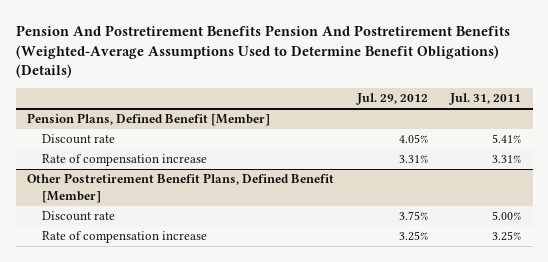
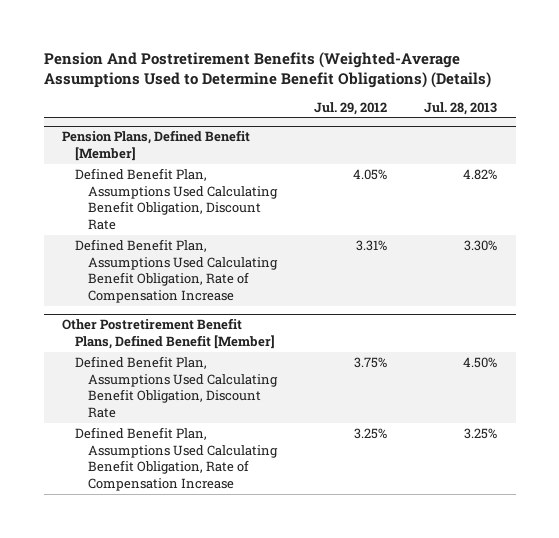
[15,24,510,79] Pension And Postretirement Benefits Pension And Postretirement Benefits (Weighted-Average Assumptions Used to Determine Benefit Obligations) (Details) -> [43,51,491,88] Pension And Postretirement Benefits (Weighted-Average Assumptions Used to Determine Benefit Obligations) (Details)
[449,93,522,106] Jul. 31, 2011 -> none
none -> [424,101,498,115] Jul. 28, 2013
[42,134,116,145] Discount rate -> [75,168,279,230] Defined Benefit Plan, Assumptions Used Calculating Benefit Obligation, Discount Rate
[42,154,208,167] Rate of compensation increase -> [75,239,279,303] Defined Benefit Plan, Assumptions Used Calculating Benefit Obligation, Rate of Compensation Increase
[42,211,116,222] Discount rate -> [75,356,279,418] Defined Benefit Plan, Assumptions Used Calculating Benefit Obligation, Discount Rate
[42,231,208,244] Rate of compensation increase -> [75,427,279,491] Defined Benefit Plan, Assumptions Used Calculating Benefit Obligation, Rate of Compensation Increase

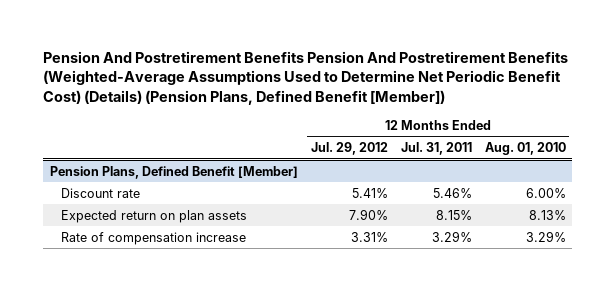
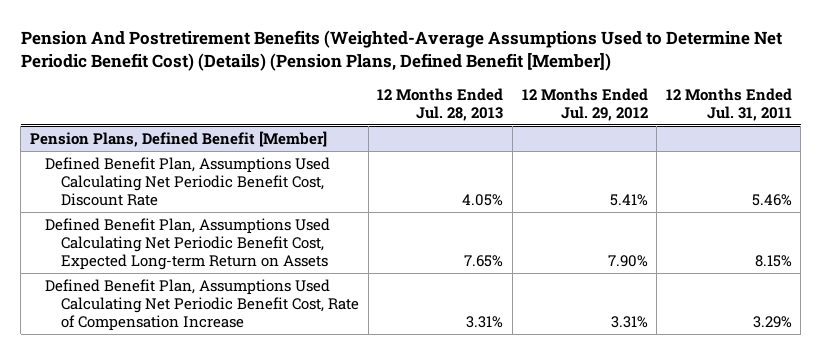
[43,50,569,106] Pension And Postretirement Benefits Pension And Postretirement Benefits (Weighted-Average Assumptions Used to Determine Net Periodic Benefit Cost) (Details) (Pension Plans, Defined Benefit [Member]) -> [20,29,782,71] Pension And Postretirement Benefits (Weighted-Average Assumptions Used to Determine Net Periodic Benefit Cost) (Details) (Pension Plans, Defined Benefit [Member])
[484,142,566,156] Aug. 01, 2010 -> none
none -> [377,87,504,121] 12 Months Ended Jul. 28, 2013
[60,187,140,198] Discount rate -> [45,156,331,207] Defined Benefit Plan, Assumptions Used Calculating Net Periodic Benefit Cost, Discount Rate
[60,209,247,223] Expected return on plan assets -> [45,217,331,271] Defined Benefit Plan, Assumptions Used Calculating Net Periodic Benefit Cost, Expected Long-term Return on Assets
[60,231,246,245] Rate of compensation increase -> [45,278,360,332] Defined Benefit Plan, Assumptions Used Calculating Net Periodic Benefit Cost, Rate of Compensation Increase

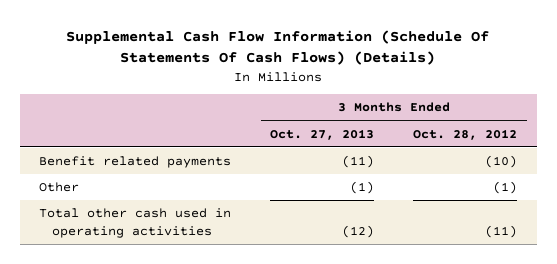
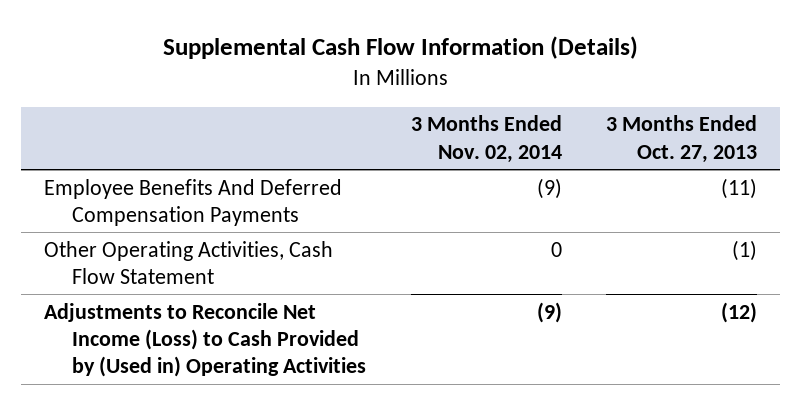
[66,29,490,66] Supplemental Cash Flow Information (Schedule Of Statements Of Cash Flows) (Details) -> [162,36,638,60] Supplemental Cash Flow Information (Details)
[413,128,518,140] Oct. 28, 2012 -> none
none -> [410,115,562,163] 3 Months Ended Nov. 02, 2014
[39,156,232,169] Benefit related payments -> [43,178,342,227] Employee Benefits And Deferred Compensation Payments
[39,182,80,193] Other -> [43,240,333,285] Other Operating Activities, Cash Flow Statement
[39,208,232,238] Total other cash used in operating activities -> [43,302,367,378] Adjustments to Reconcile Net Income (Loss) to Cash Provided by (Used in) Operating Activities

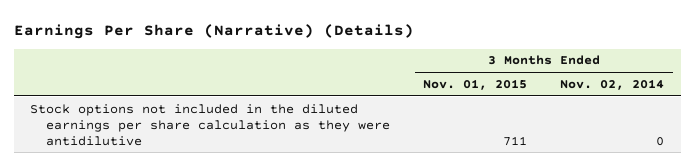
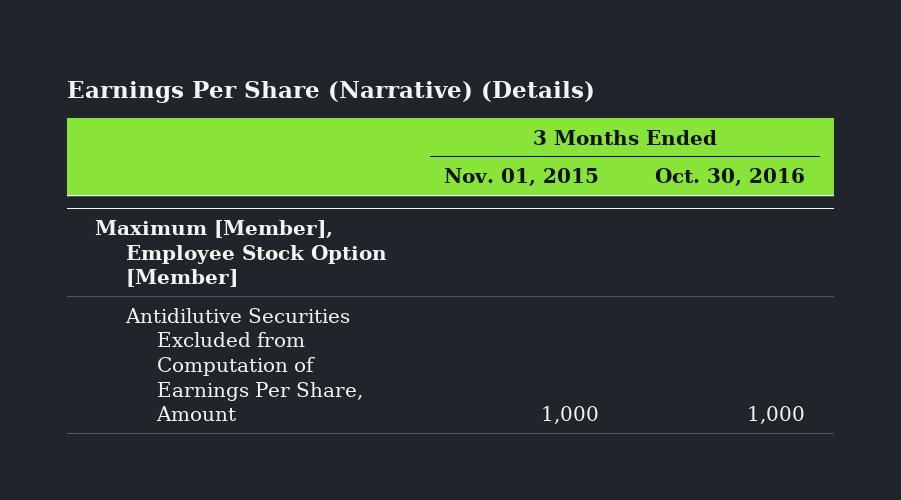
[560,79,665,91] Nov. 02, 2014 -> none
none -> [655,168,806,187] Oct. 30, 2016
[30,103,391,146] Stock options not included in the diluted earnings per share calculation as they were antidilutive -> none
none -> [95,219,388,288] Maximum [Member], Employee Stock Option [Member]
none -> [125,307,364,422] Antidilutive Securities Excluded from Computation of Earnings Per Share, Amount

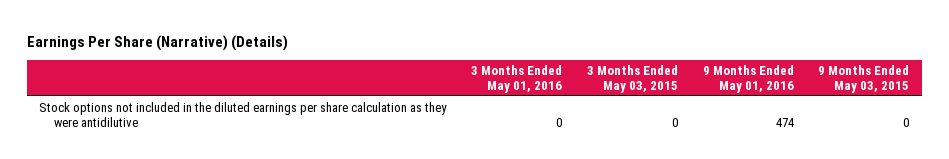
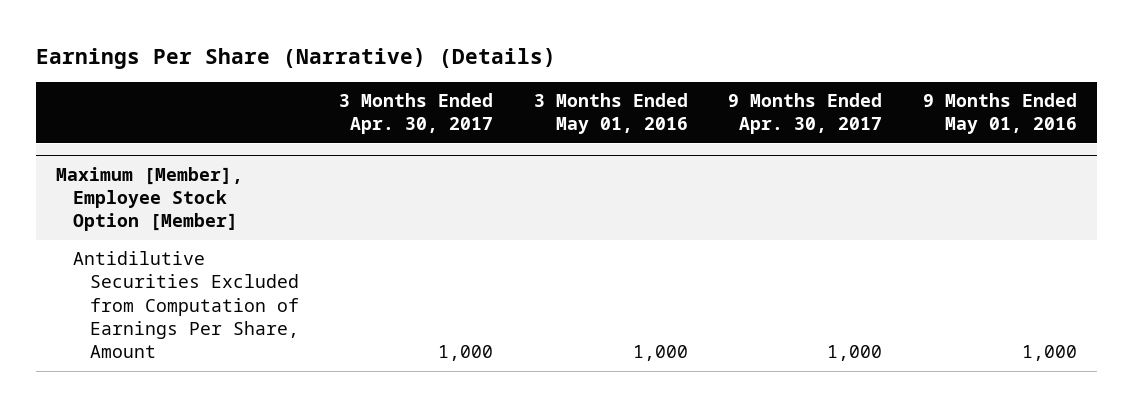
[586,64,678,94] 3 Months Ended May 03, 2015 -> none
[818,64,910,94] 9 Months Ended May 03, 2015 -> none
none -> [339,93,494,135] 3 Months Ended Apr. 30, 2017
none -> [728,93,883,135] 9 Months Ended Apr. 30, 2017
[39,101,448,128] Stock options not included in the diluted earnings per share calculation as they were antidilutive -> none
none -> [56,166,244,232] Maximum [Member], Employee Stock Option [Member]
none -> [72,251,299,359] Antidilutive Securities Excluded from Computation of Earnings Per Share, Amount

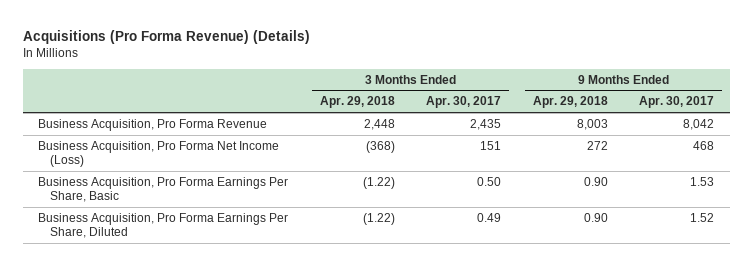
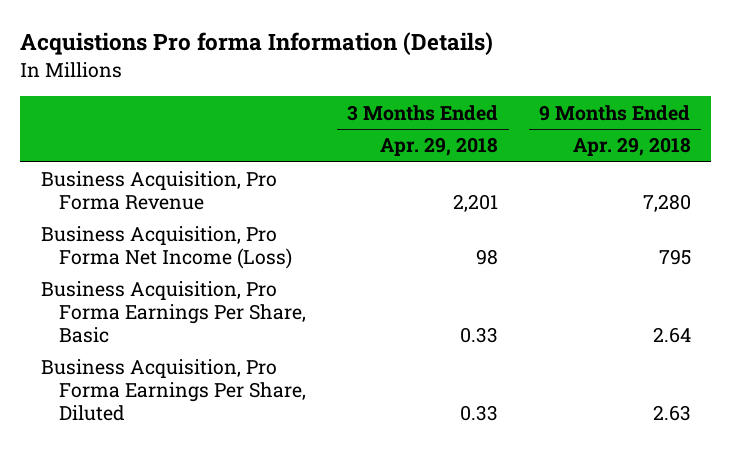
[22,30,310,45] Acquisitions (Pro Forma Revenue) (Details) -> [20,32,494,56] Acquistions Pro forma Information (Details)
[426,96,502,109] Apr. 30, 2017 -> none
[639,96,715,109] Apr. 30, 2017 -> none
[363,118,395,130] 2,448 -> [453,194,499,213] 2,201
[576,118,608,130] 8,003 -> [642,194,691,213] 7,280
[365,140,395,153] (368) -> [476,249,499,266] 98
[586,140,608,150] 272 -> [658,249,691,266] 795
[362,176,395,189] (1.22) -> [460,326,499,343] 0.33
[583,176,608,186] 0.90 -> [652,326,691,343] 2.64
[362,212,395,225] (1.22) -> [460,404,499,421] 0.33
[583,212,608,222] 0.90 -> [652,404,691,421] 2.63

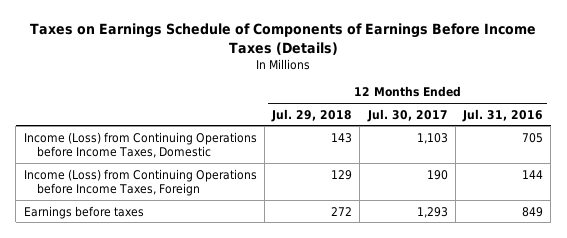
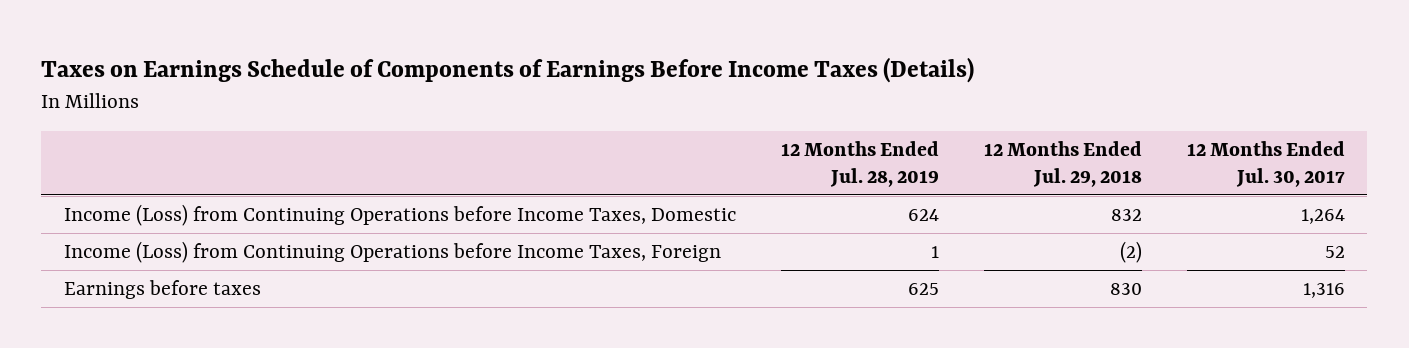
[462,108,544,122] Jul. 31, 2016 -> none
none -> [780,141,939,188] 12 Months Ended Jul. 28, 2019
[331,132,353,143] 143 -> [1110,209,1142,222] 832
[416,132,448,144] 1,103 -> [1300,209,1345,225] 1,264
[331,169,353,180] 129 -> [1119,241,1142,264] (2)
[426,169,448,180] 190 -> [1324,246,1345,259] 52
[331,206,353,216] 272 -> [1109,283,1142,296] 830
[416,206,448,218] 1,293 -> [1302,283,1345,299] 1,316

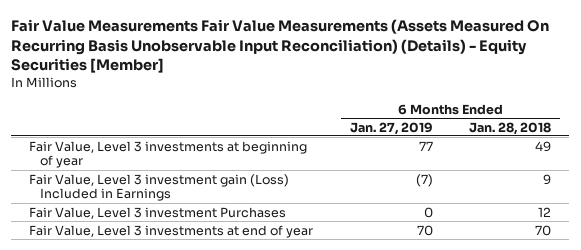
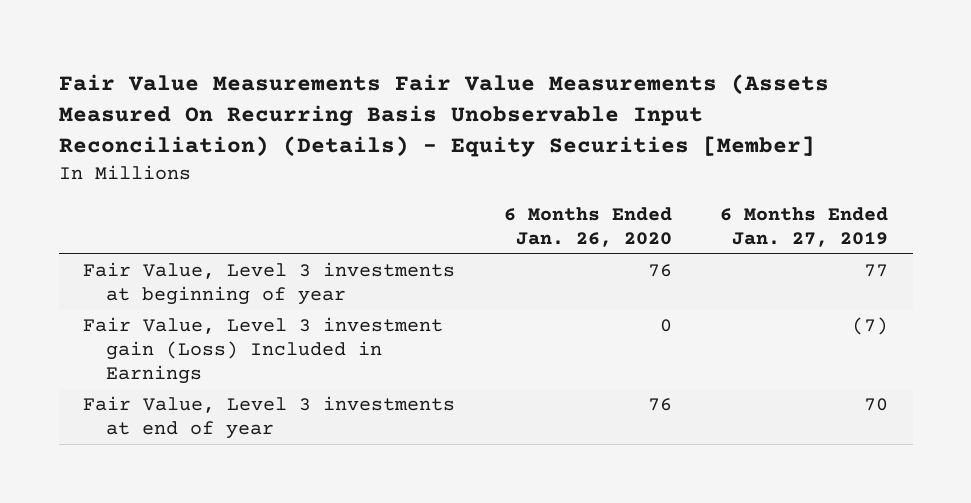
[469,121,552,135] Jan. 28, 2018 -> none
none -> [503,207,672,247] 6 Months Ended Jan. 26, 2020
[29,206,287,219] Fair Value, Level 3 investment Purchases -> none

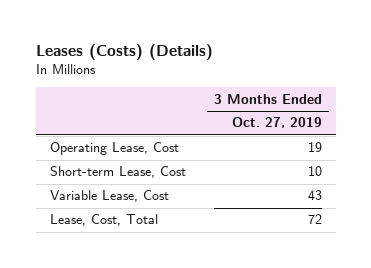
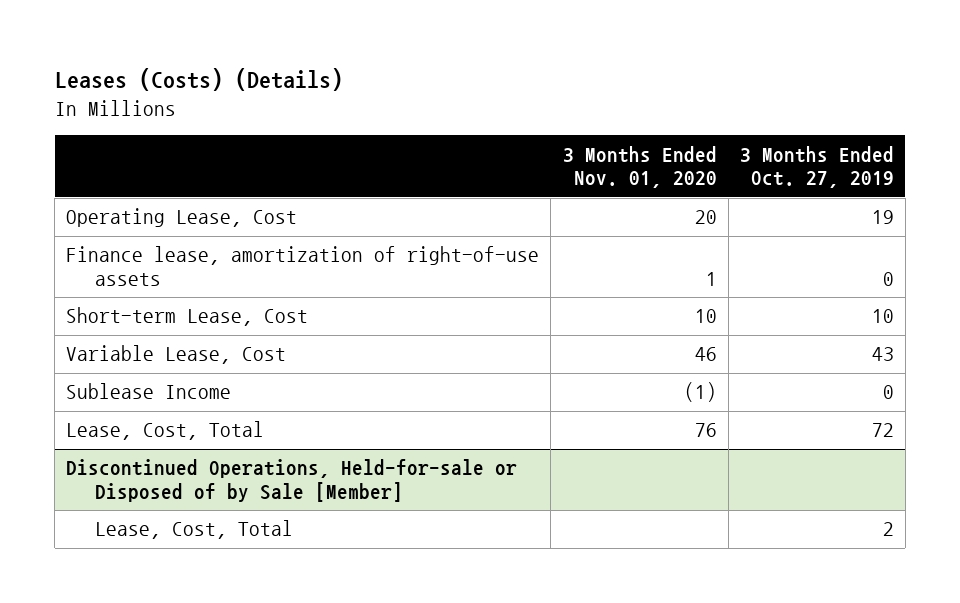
none -> [562,145,717,189] 3 Months Ended Nov. 01, 2020
none -> [66,246,540,287] Finance lease, amortization of right-of-use assets
none -> [66,383,232,400] Sublease Income
none -> [66,459,518,503] Discontinued Operations, Held-for-sale or Disposed of by Sale [Member]
none -> [95,520,294,540] Lease, Cost, Total

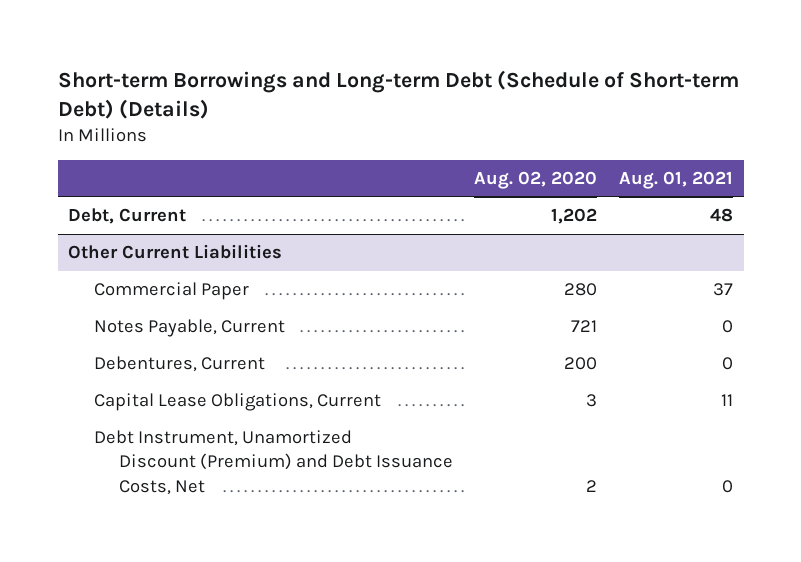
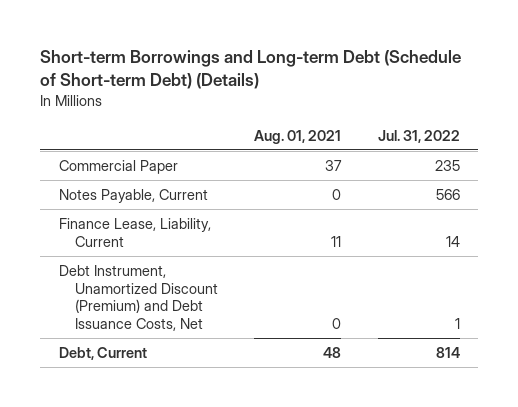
[474,171,598,190] Aug. 02, 2020 -> none
none -> [377,129,460,143] Jul. 31, 2022
[68,244,283,260] Other Current Liabilities -> none
[93,356,265,373] Debentures, Current -> none
[93,393,381,412] Capital Lease Obligations, Current -> none
none -> [58,217,211,247] Finance Lease, Liability, Current
[68,208,187,225] Debt, Current -> [58,346,147,360] Debt, Current

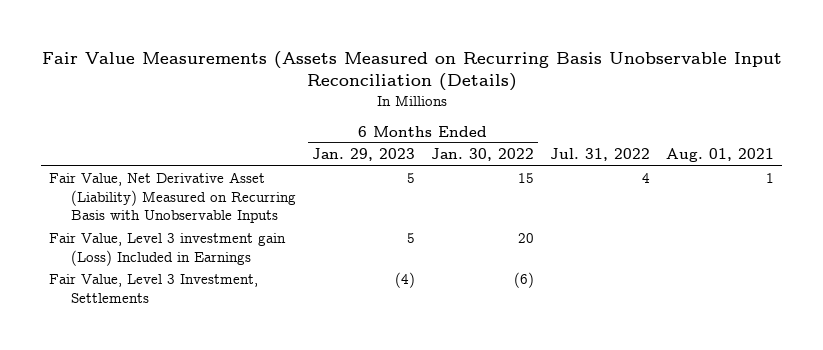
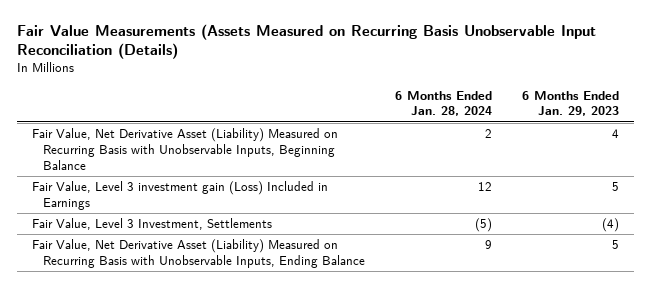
[431,148,535,162] Jan. 30, 2022 -> none
[550,148,651,162] Jul. 31, 2022 -> none
[666,148,775,163] Aug. 01, 2021 -> none
none -> [394,90,492,117] 6 Months Ended Jan. 28, 2024
[49,172,297,224] Fair Value, Net Derivative Asset (Liability) Measured on Recurring Basis with Unobservable Inputs -> [31,128,338,170] Fair Value, Net Derivative Asset (Liability) Measured on Recurring Basis with Unobservable Inputs, Beginning Balance
[407,173,416,184] 5 -> [611,129,619,139] 4
none -> [31,239,365,268] Fair Value, Net Derivative Asset (Liability) Measured on Recurring Basis with Unobservable Inputs, Ending Balance

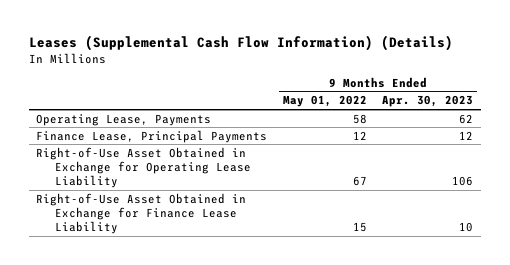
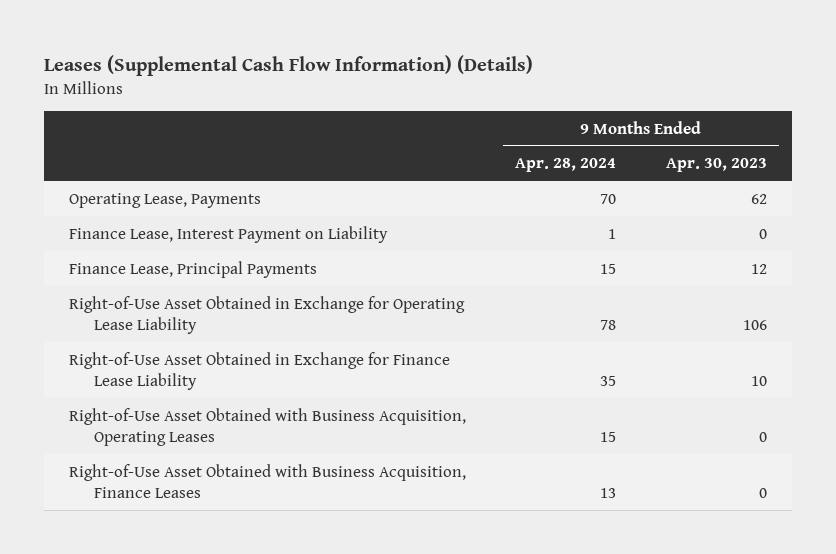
[282,95,367,108] May 01, 2022 -> none
none -> [515,158,617,173] Apr. 28, 2024
none -> [68,225,388,243] Finance Lease, Interest Payment on Liability
none -> [68,407,466,447] Right-of-Use Asset Obtained with Business Acquisition, Operating Leases
none -> [68,463,466,499] Right-of-Use Asset Obtained with Business Acquisition, Finance Leases

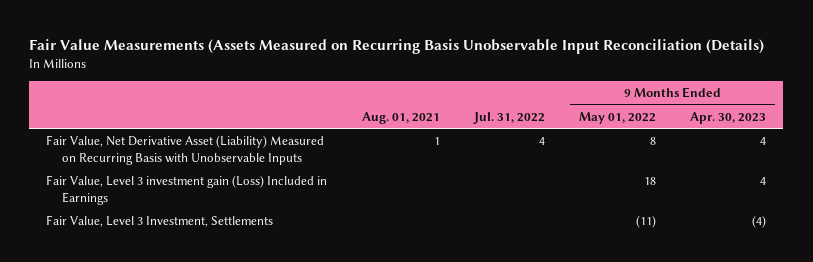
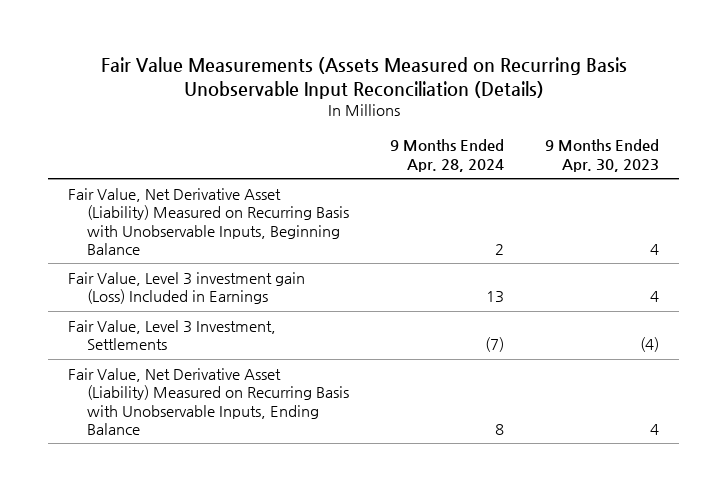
[361,111,440,124] Aug. 01, 2021 -> none
[472,111,545,124] Jul. 31, 2022 -> none
[578,111,656,124] May 01, 2022 -> none
none -> [390,139,505,172] 9 Months Ended Apr. 28, 2024
[46,135,325,165] Fair Value, Net Derivative Asset (Liability) Measured on Recurring Basis with Unobservable Inputs -> [68,188,350,255] Fair Value, Net Derivative Asset (Liability) Measured on Recurring Basis with Unobservable Inputs, Beginning Balance
none -> [68,368,350,435] Fair Value, Net Derivative Asset (Liability) Measured on Recurring Basis with Unobservable Inputs, Ending Balance

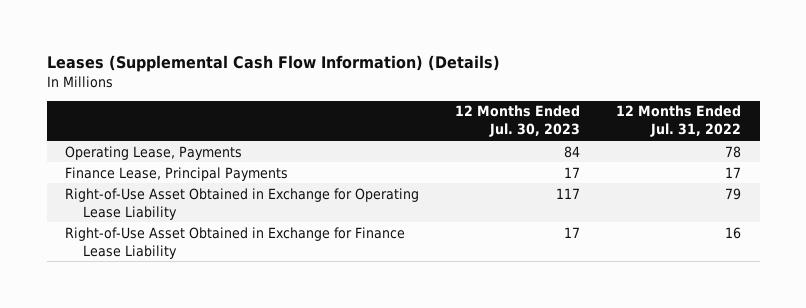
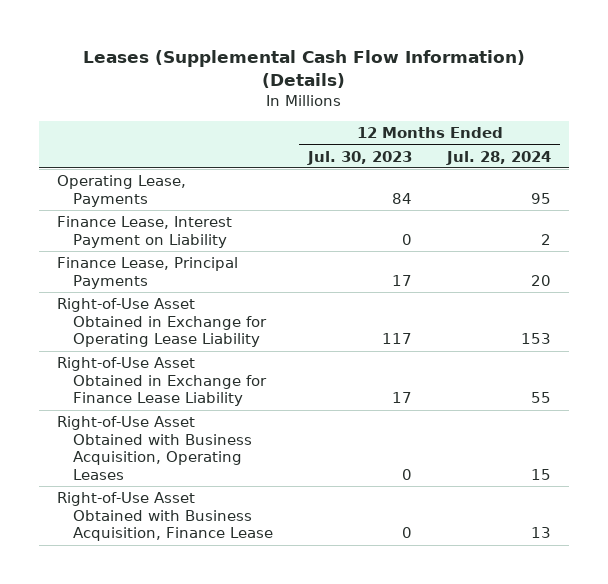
[616,105,742,138] 12 Months Ended Jul. 31, 2022 -> none
none -> [446,150,552,165] Jul. 28, 2024
none -> [56,216,232,248] Finance Lease, Interest Payment on Liability
none -> [56,416,252,480] Right-of-Use Asset Obtained with Business Acquisition, Operating Leases
none -> [56,492,273,542] Right-of-Use Asset Obtained with Business Acquisition, Finance Lease

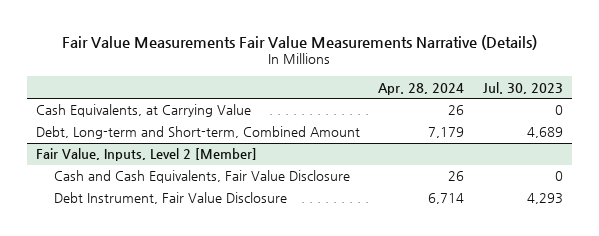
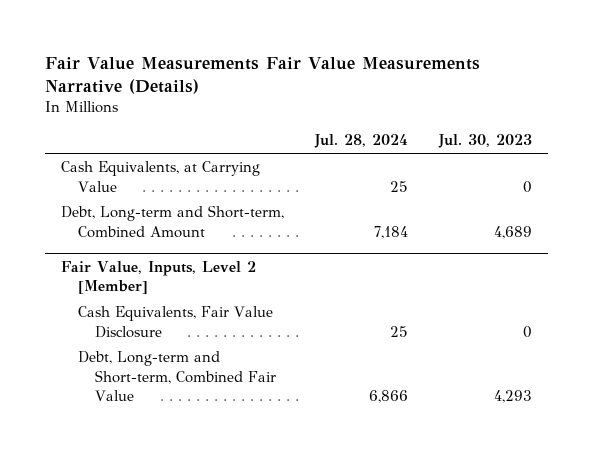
[378,82,465,95] Apr. 28, 2024 -> none
none -> [313,134,408,149] Jul. 28, 2024
[54,170,351,184] Cash and Cash Equivalents, Fair Value Disclosure -> [77,306,273,338] Cash Equivalents, Fair Value Disclosure
[54,192,288,205] Debt Instrument, Fair Value Disclosure -> [77,351,276,402] Debt, Long-term and Short-term, Combined Fair Value

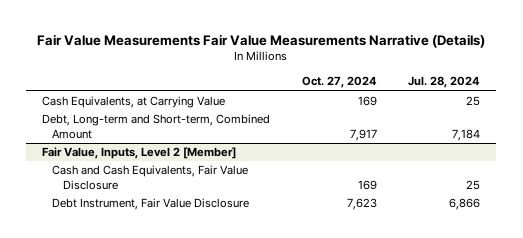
[437,134,532,149] Jul. 30, 2023 -> none
none -> [301,76,377,89] Oct. 27, 2024
[77,306,273,338] Cash Equivalents, Fair Value Disclosure -> [52,165,249,190] Cash and Cash Equivalents, Fair Value Disclosure
[77,351,276,402] Debt, Long-term and Short-term, Combined Fair Value -> [52,198,250,211] Debt Instrument, Fair Value Disclosure

